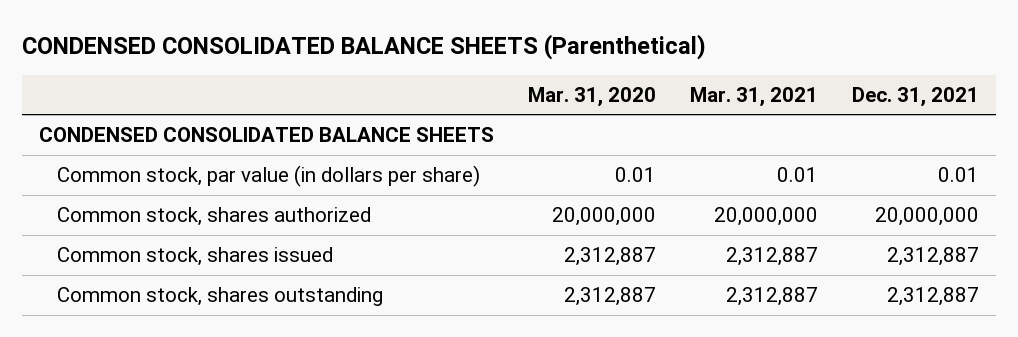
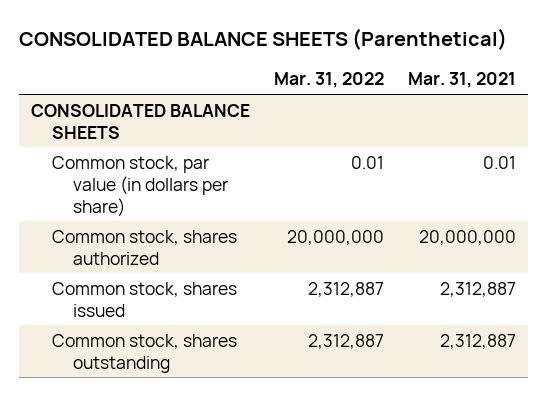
[21,33,706,60] CONDENSED CONSOLIDATED BALANCE SHEETS (Parenthetical) -> [18,28,507,51] CONSOLIDATED BALANCE SHEETS (Parenthetical)
[527,86,656,107] Mar. 31, 2020 -> none
[852,86,980,107] Dec. 31, 2021 -> none
none -> [274,72,385,89] Mar. 31, 2022
[38,127,494,143] CONDENSED CONSOLIDATED BALANCE SHEETS -> [30,103,250,139] CONSOLIDATED BALANCE SHEETS

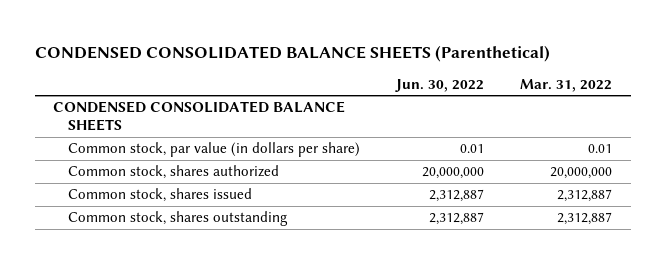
[18,28,507,51] CONSOLIDATED BALANCE SHEETS (Parenthetical) -> [34,44,550,62] CONDENSED CONSOLIDATED BALANCE SHEETS (Parenthetical)
[408,72,517,89] Mar. 31, 2021 -> none
none -> [395,78,485,92] Jun. 30, 2022
[30,103,250,139] CONSOLIDATED BALANCE SHEETS -> [52,101,345,132] CONDENSED CONSOLIDATED BALANCE SHEETS

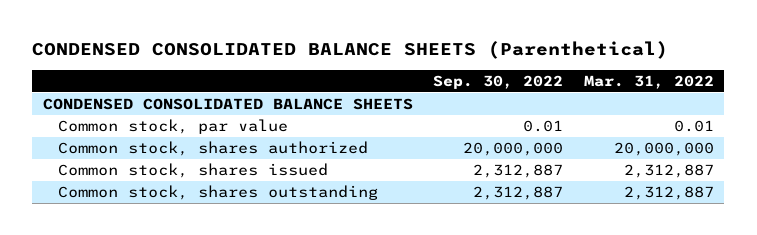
[395,78,485,92] Jun. 30, 2022 -> none
none -> [433,74,564,89] Sep. 30, 2022
[67,142,360,158] Common stock, par value (in dollars per share) -> [57,118,288,134] Common stock, par value

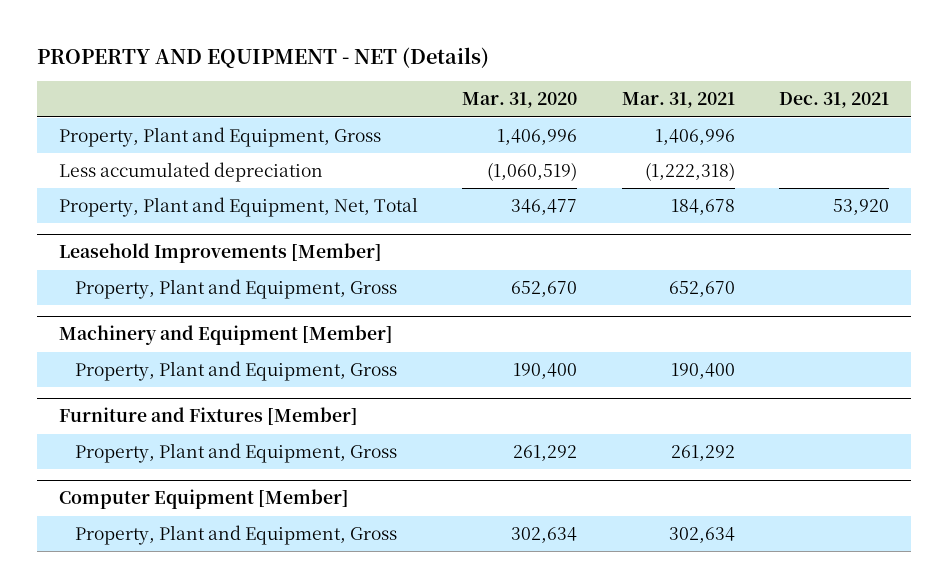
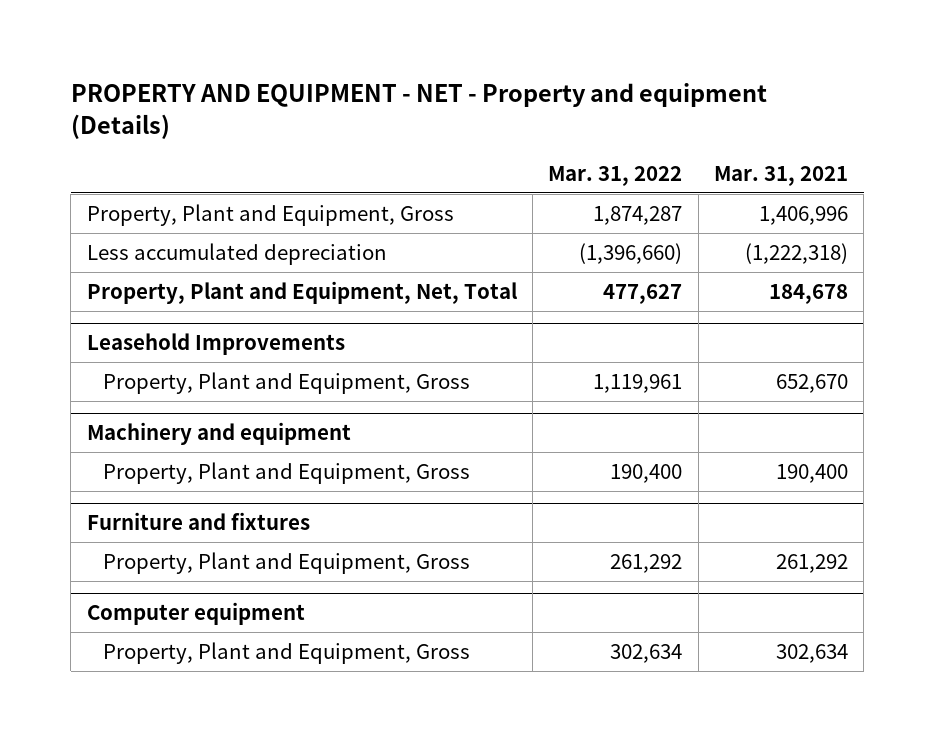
[36,46,489,68] PROPERTY AND EQUIPMENT - NET (Details) -> [70,83,767,139] PROPERTY AND EQUIPMENT - NET - Property and equipment (Details)
[462,92,578,109] Mar. 31, 2020 -> none
[778,92,889,109] Dec. 31, 2021 -> none
none -> [548,165,683,186] Mar. 31, 2022
[59,243,383,264] Leasehold Improvements [Member] -> [86,333,345,356] Leasehold Improvements
[59,325,394,346] Machinery and Equipment [Member] -> [86,422,351,446] Machinery and equipment
[59,407,359,426] Furniture and Fixtures [Member] -> [86,512,310,531] Furniture and fixtures
[59,489,350,510] Computer Equipment [Member] -> [86,602,305,626] Computer equipment

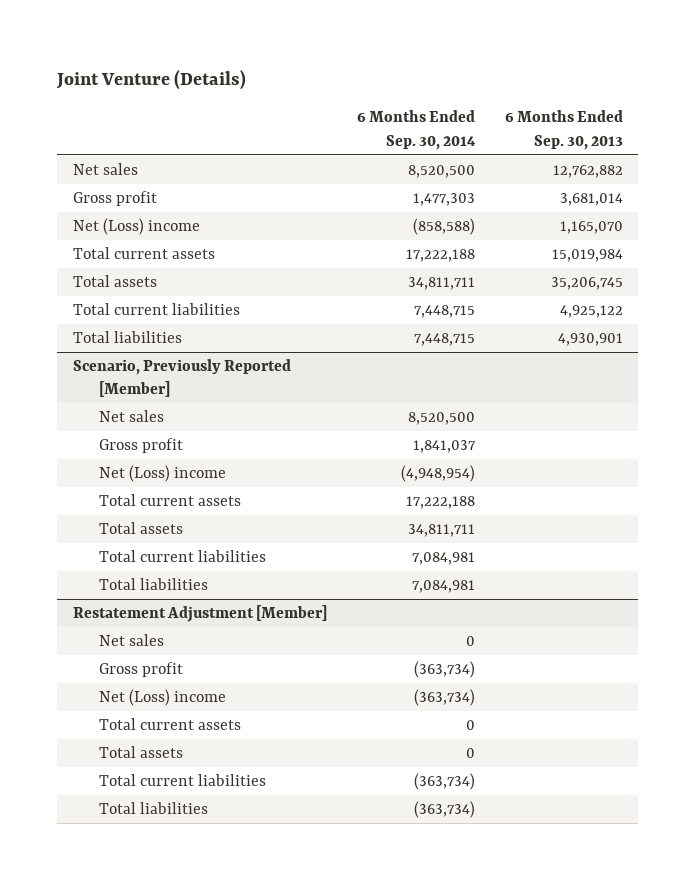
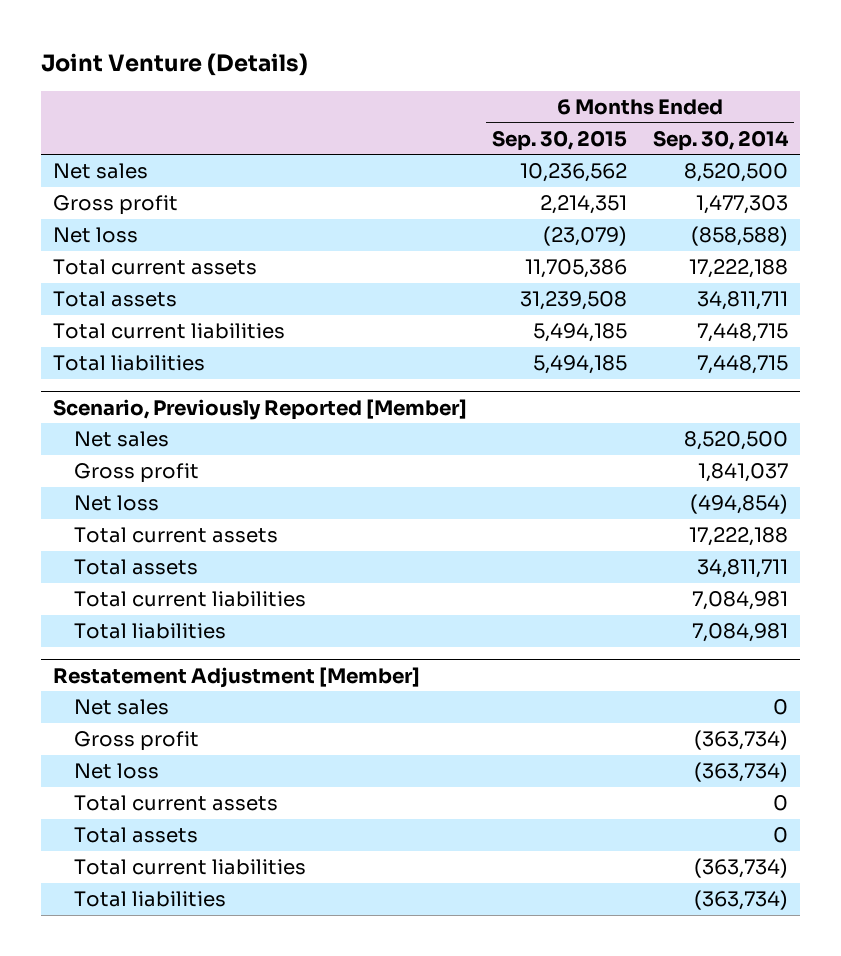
[505,110,624,150] 6 Months Ended Sep. 30, 2013 -> none
none -> [492,129,628,151] Sep. 30, 2015
[72,218,200,236] Net (Loss) income -> [53,227,139,244] Net loss
[99,465,227,483] Net (Loss) income -> [74,495,160,512] Net loss
[400,465,475,483] (4,948,954) -> [689,494,788,515] (494,854)
[99,689,227,707] Net (Loss) income -> [74,763,160,780] Net loss

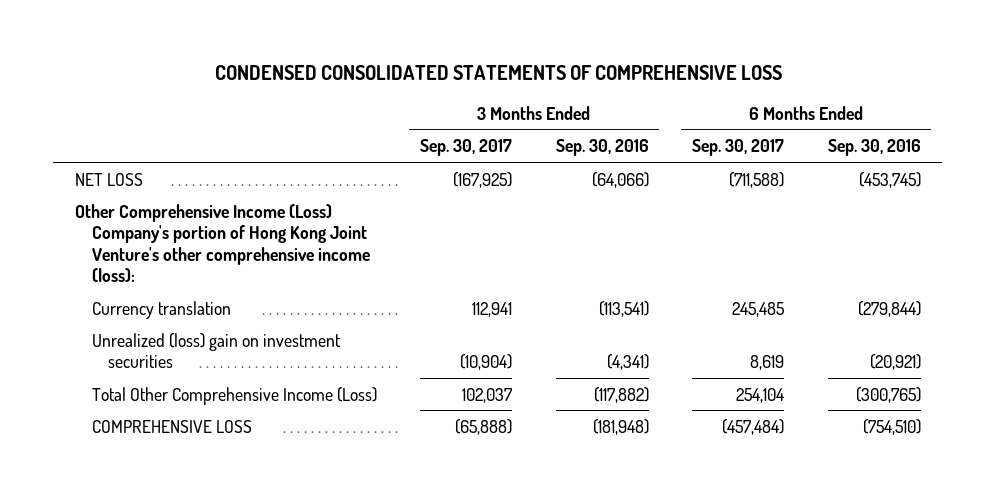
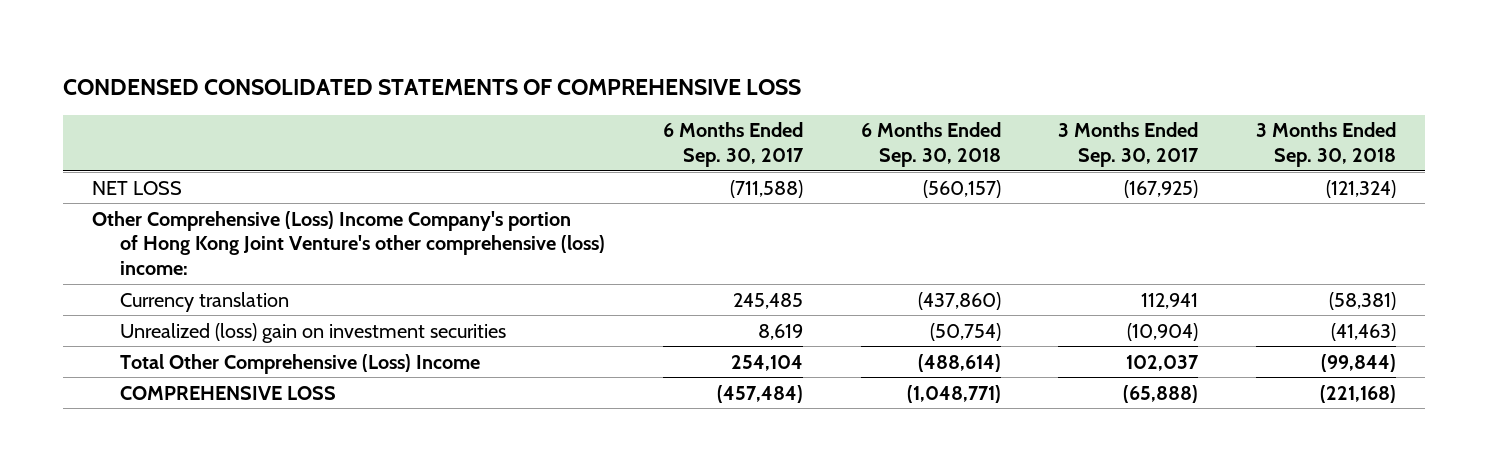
[555,139,649,157] Sep. 30, 2016 -> none
[827,139,921,157] Sep. 30, 2016 -> none
none -> [860,122,1001,168] 6 Months Ended Sep. 30, 2018
none -> [1255,122,1396,168] 3 Months Ended Sep. 30, 2018
[74,203,370,283] Other Comprehensive Income (Loss) Company's portion of Hong Kong Joint Venture's other comprehensive income (loss): -> [92,210,606,276] Other Comprehensive (Loss) Income Company's portion of Hong Kong Joint Venture's other comprehensive (loss) income:
[91,386,377,405] Total Other Comprehensive Income (Loss) -> [120,353,481,374] Total Other Comprehensive (Loss) Income

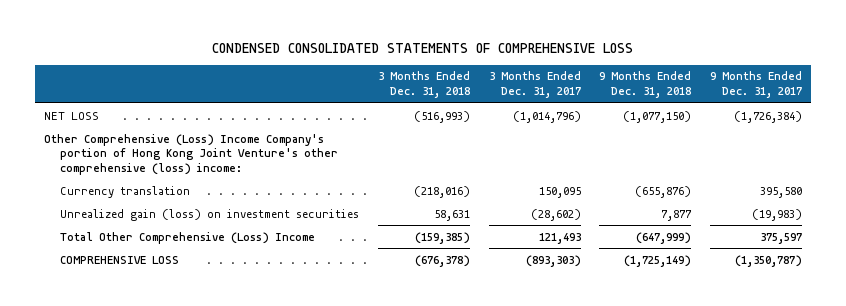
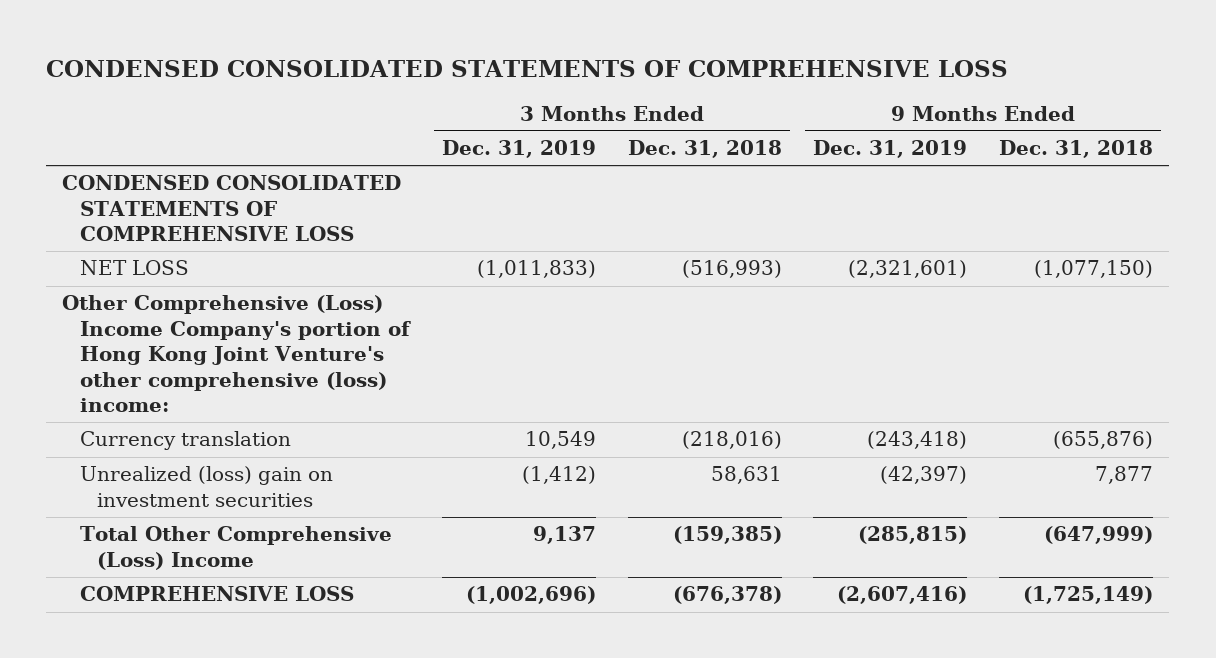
[488,71,581,99] 3 Months Ended Dec. 31, 2017 -> none
[710,71,803,99] 9 Months Ended Dec. 31, 2017 -> none
none -> [441,140,596,159] Dec. 31, 2019
none -> [813,140,968,159] Dec. 31, 2019
none -> [62,175,402,242] CONDENSED CONSOLIDATED STATEMENTS OF COMPREHENSIVE LOSS
[60,208,360,221] Unrealized gain (loss) on investment securities -> [79,466,333,507] Unrealized (loss) gain on investment securities

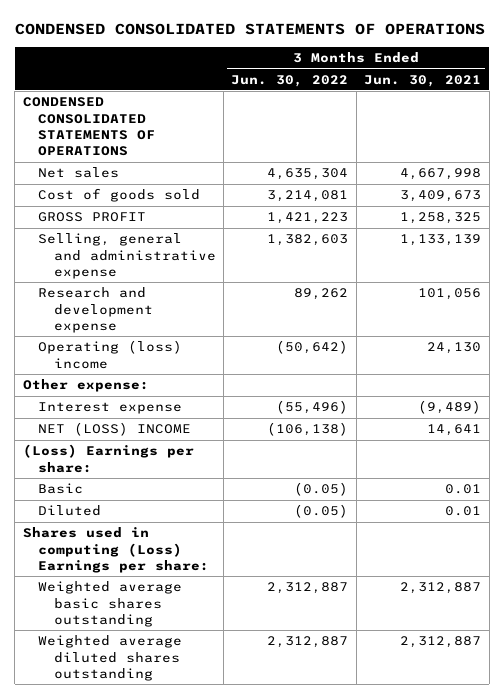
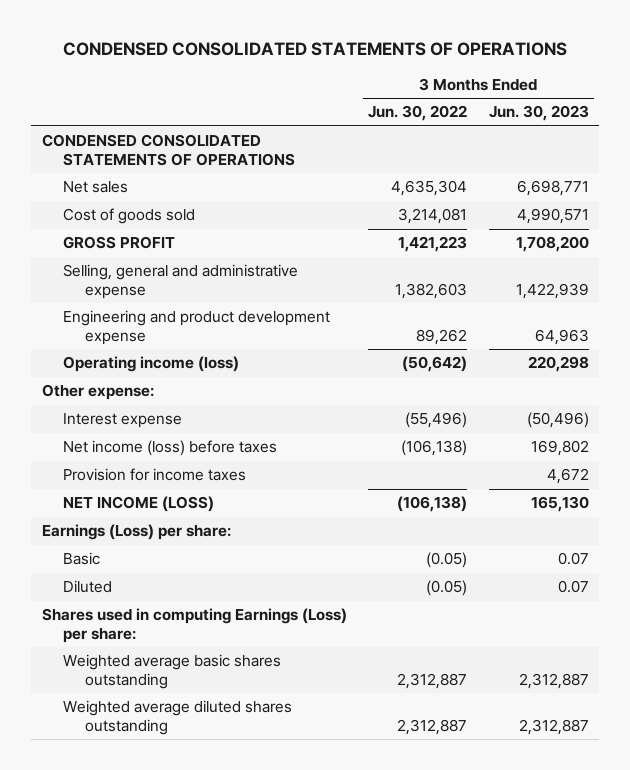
[364,74,482,87] Jun. 30, 2021 -> none
none -> [488,105,589,122] Jun. 30, 2023
[38,287,153,333] Research and development expense -> [63,310,331,345] Engineering and product development expense
[38,340,183,369] Operating (loss) income -> [63,356,240,373] Operating income (loss)
none -> [63,440,278,457] Net income (loss) before taxes
none -> [63,468,247,482] Provision for income taxes
[38,422,192,437] NET (LOSS) INCOME -> [63,496,215,513] NET INCOME (LOSS)
[22,444,194,473] (Loss) Earnings per share: -> [41,524,231,541] Earnings (Loss) per share:
[22,527,210,573] Shares used in computing (Loss) Earnings per share: -> [41,608,347,643] Shares used in computing Earnings (Loss) per share:

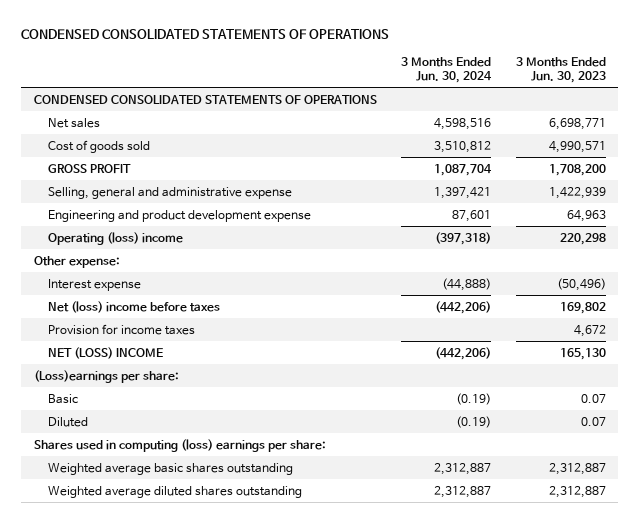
[368,105,468,122] Jun. 30, 2022 -> none
none -> [401,56,493,83] 3 Months Ended Jun. 30, 2024
[63,356,240,373] Operating income (loss) -> [47,231,183,245] Operating (loss) income
[63,440,278,457] Net income (loss) before taxes -> [47,300,220,313] Net (loss) income before taxes
[63,496,215,513] NET INCOME (LOSS) -> [47,346,163,359] NET (LOSS) INCOME
[41,524,231,541] Earnings (Loss) per share: -> [33,369,179,383] (Loss)earnings per share:
[41,608,347,643] Shares used in computing Earnings (Loss) per share: -> [33,438,326,452] Shares used in computing (loss) earnings per share:

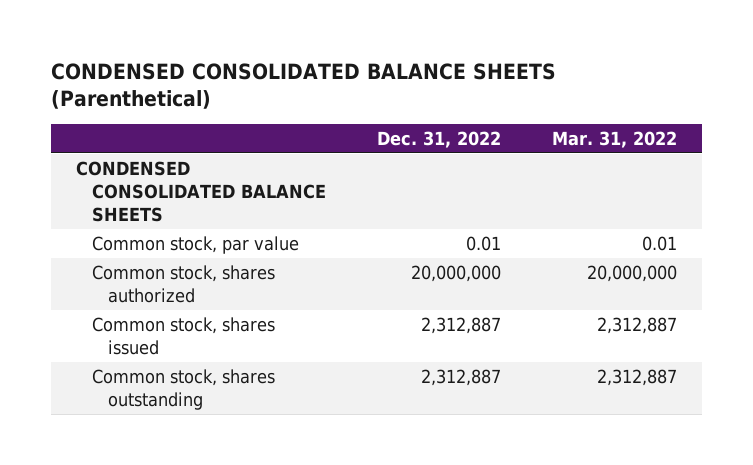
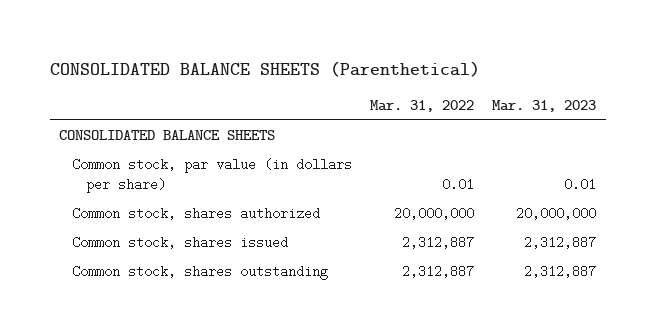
[50,62,556,110] CONDENSED CONSOLIDATED BALANCE SHEETS (Parenthetical) -> [49,60,480,77] CONSOLIDATED BALANCE SHEETS (Parenthetical)
[376,131,501,149] Dec. 31, 2022 -> none
none -> [492,100,597,113] Mar. 31, 2023
[76,160,327,223] CONDENSED CONSOLIDATED BALANCE SHEETS -> [58,130,275,141] CONSOLIDATED BALANCE SHEETS
[92,235,300,254] Common stock, par value -> [72,158,353,194] Common stock, par value (in dollars per share)

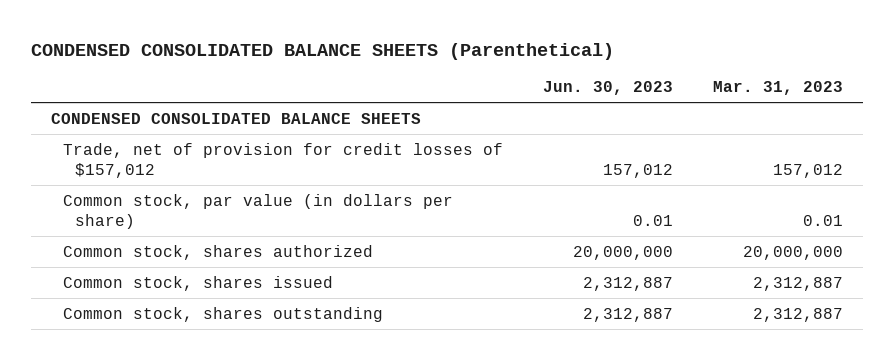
[49,60,480,77] CONSOLIDATED BALANCE SHEETS (Parenthetical) -> [30,42,614,60] CONDENSED CONSOLIDATED BALANCE SHEETS (Parenthetical)
[370,100,475,113] Mar. 31, 2022 -> none
none -> [542,81,673,96] Jun. 30, 2023
[58,130,275,141] CONSOLIDATED BALANCE SHEETS -> [50,112,421,124] CONDENSED CONSOLIDATED BALANCE SHEETS
none -> [62,142,503,178] Trade, net of provision for credit losses of $157,012

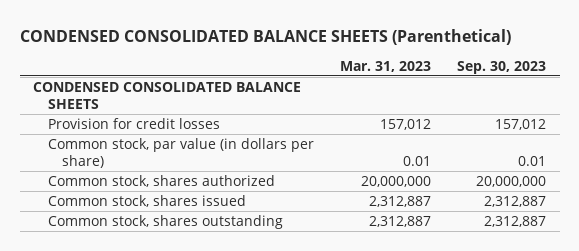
[542,81,673,96] Jun. 30, 2023 -> none
none -> [457,60,547,74] Sep. 30, 2023
[62,142,503,178] Trade, net of provision for credit losses of $157,012 -> [47,118,220,130] Provision for credit losses

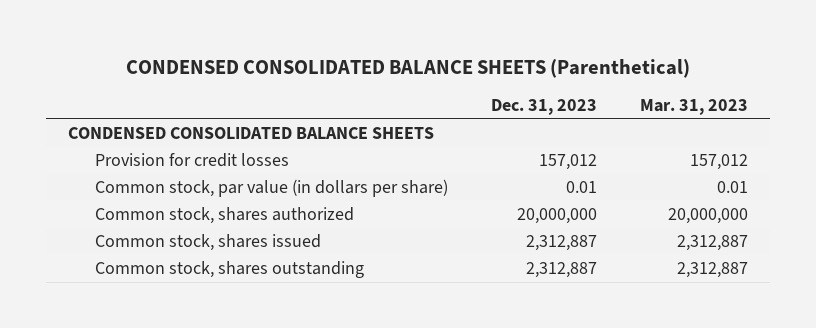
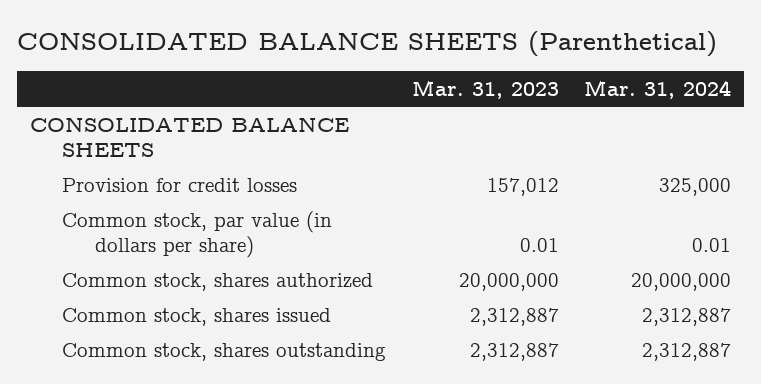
[125,58,690,78] CONDENSED CONSOLIDATED BALANCE SHEETS (Parenthetical) -> [16,30,717,57] CONSOLIDATED BALANCE SHEETS (Parenthetical)
[490,99,597,116] Dec. 31, 2023 -> none
none -> [583,79,731,99] Mar. 31, 2024
[67,127,434,140] CONDENSED CONSOLIDATED BALANCE SHEETS -> [29,117,349,157] CONSOLIDATED BALANCE SHEETS

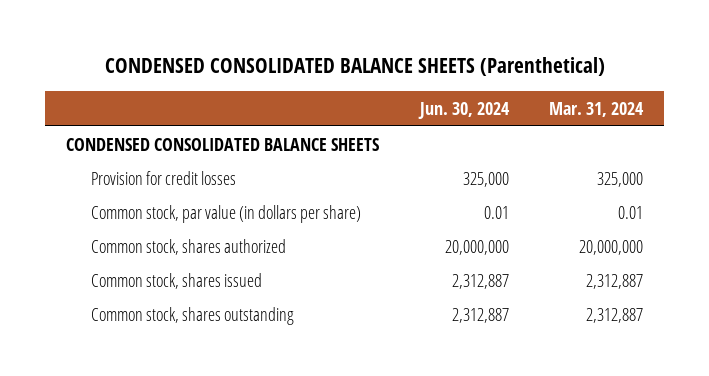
[16,30,717,57] CONSOLIDATED BALANCE SHEETS (Parenthetical) -> [104,57,605,77] CONDENSED CONSOLIDATED BALANCE SHEETS (Parenthetical)
[411,79,559,99] Mar. 31, 2023 -> none
none -> [417,101,510,119] Jun. 30, 2024
[29,117,349,157] CONSOLIDATED BALANCE SHEETS -> [65,137,379,151] CONDENSED CONSOLIDATED BALANCE SHEETS

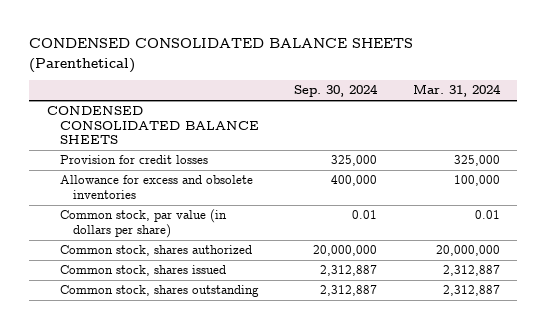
[417,101,510,119] Jun. 30, 2024 -> none
none -> [294,84,379,98] Sep. 30, 2024
none -> [59,175,253,199] Allowance for excess and obsolete inventories

